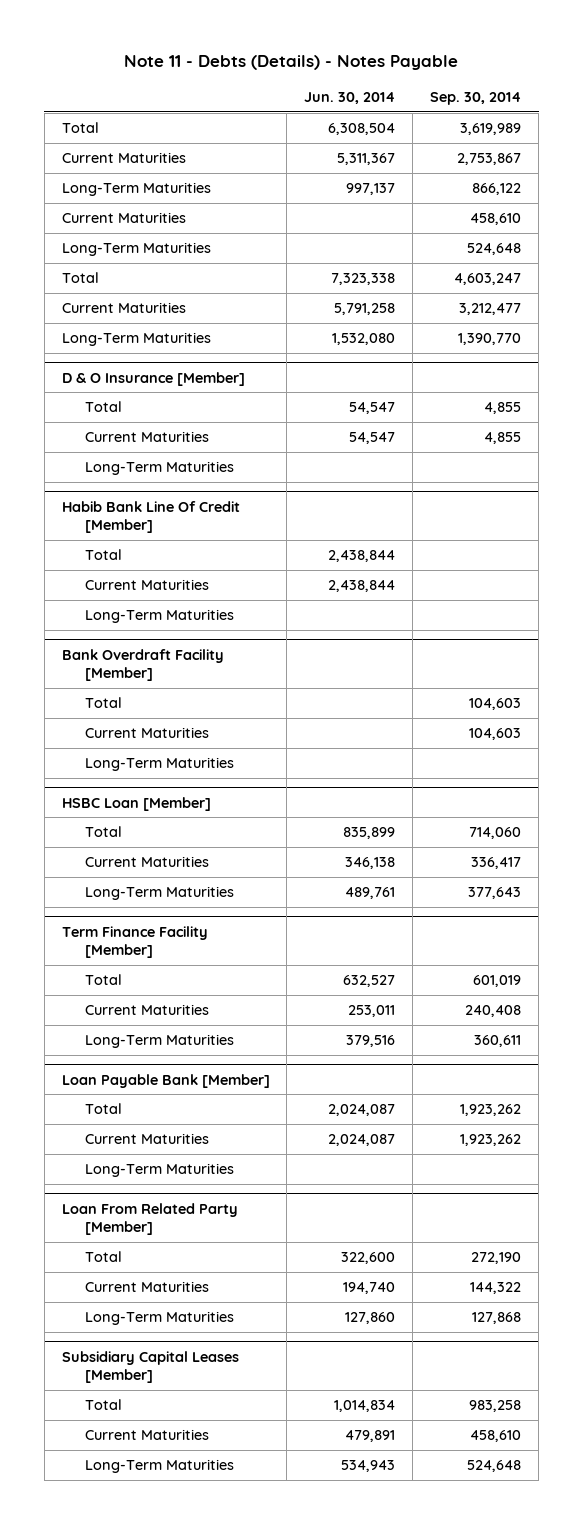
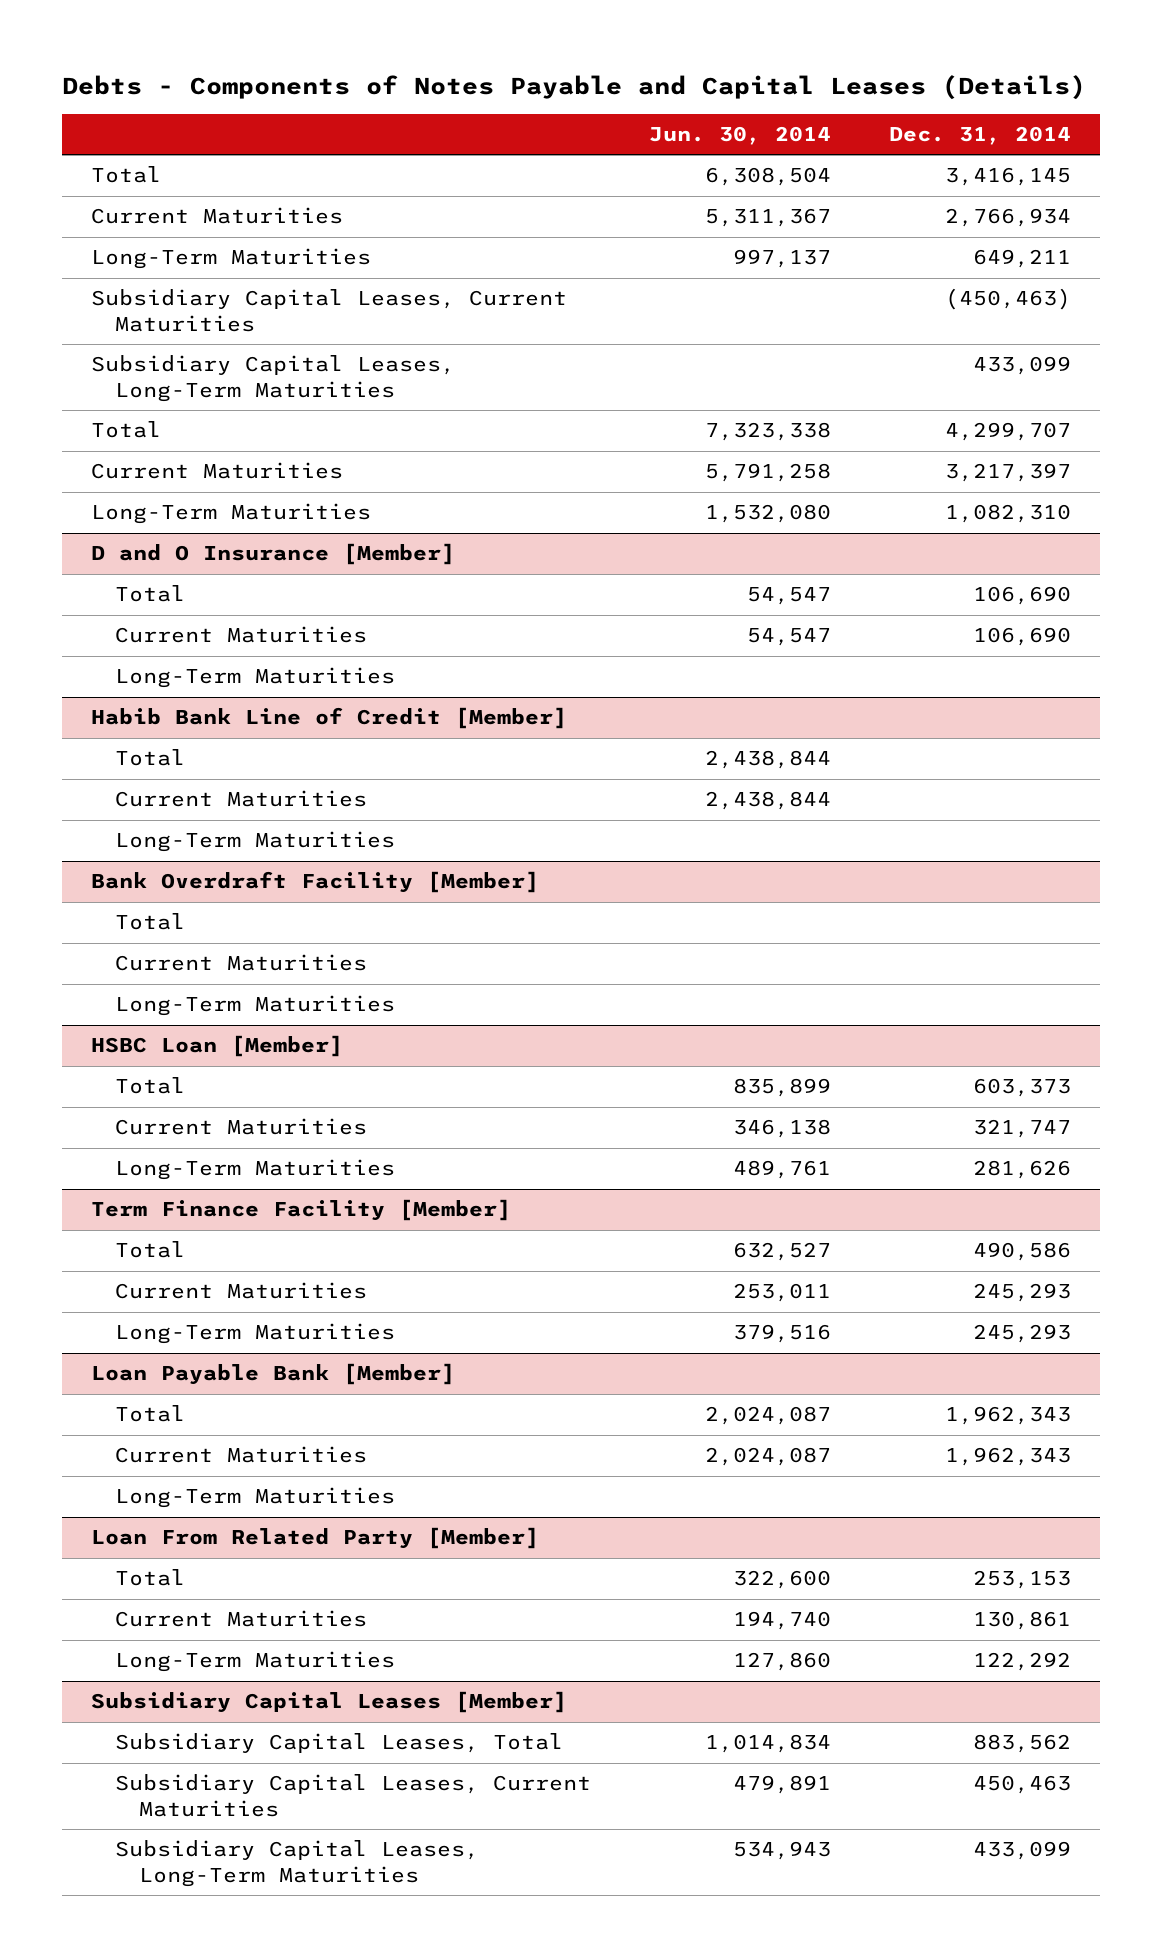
[124,54,459,70] Note 11 - Debts (Details) - Notes Payable -> [62,74,1087,100] Debts - Components of Notes Payable and Capital Leases (Details)
[430,91,522,105] Sep. 30, 2014 -> none
none -> [888,125,1071,145] Dec. 31, 2014
[61,212,186,224] Current Maturities -> [91,289,568,332] Subsidiary Capital Leases, Current Maturities
[61,242,211,257] Long-Term Maturities -> [91,355,456,402] Subsidiary Capital Leases, Long-Term Maturities
[61,371,245,386] D & O Insurance [Member] -> [91,543,456,566] D and O Insurance [Member]
[61,500,240,534] Habib Bank Line Of Credit [Member] -> [91,707,568,730] Habib Bank Line of Credit [Member]
[84,1399,122,1411] Total -> [115,1733,564,1754] Subsidiary Capital Leases, Total
[84,1429,209,1441] Current Maturities -> [115,1774,592,1817] Subsidiary Capital Leases, Current Maturities
[84,1459,234,1474] Long-Term Maturities -> [115,1840,480,1887] Subsidiary Capital Leases, Long-Term Maturities

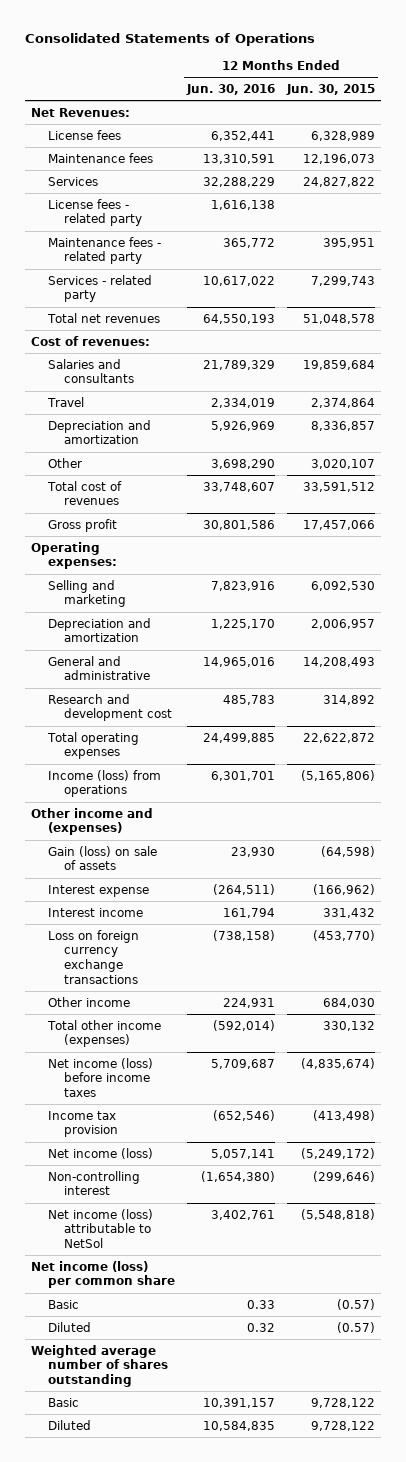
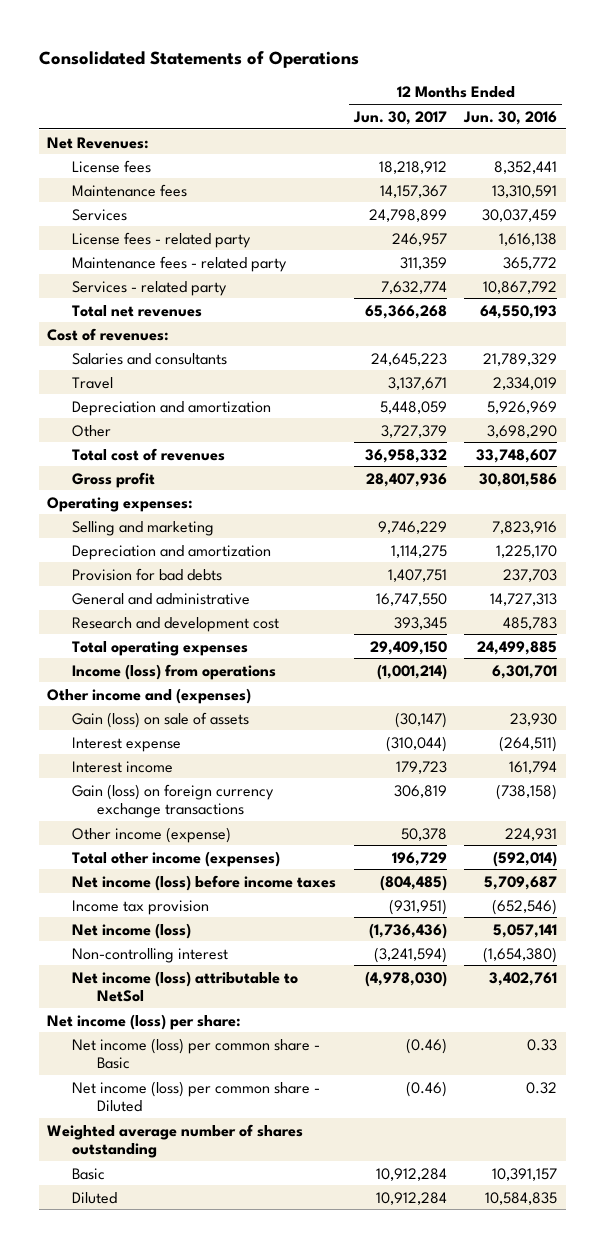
[285,84,375,96] Jun. 30, 2015 -> none
none -> [352,110,447,125] Jun. 30, 2017
[210,130,275,141] 6,352,441 -> [494,160,558,174] 8,352,441
[202,176,275,187] 32,288,229 -> [482,208,558,222] 30,037,459
[202,275,275,286] 10,617,022 -> [483,280,558,294] 10,867,792
none -> [72,567,223,581] Provision for bad debts
[202,656,275,667] 14,965,016 -> [490,592,558,606] 14,727,313
[47,929,139,984] Loss on foreign currency exchange transactions -> [72,783,275,819] Gain (loss) on foreign currency exchange transactions
[47,996,130,1007] Other income -> [72,826,232,843] Other income (expense)
[31,1260,175,1289] Net income (loss) per common share -> [47,1013,242,1030] Net income (loss) per share:
[47,1299,79,1309] Basic -> [72,1037,321,1070] Net income (loss) per common share - Basic
[47,1321,91,1332] Diluted -> [72,1080,321,1113] Net income (loss) per common share - Diluted

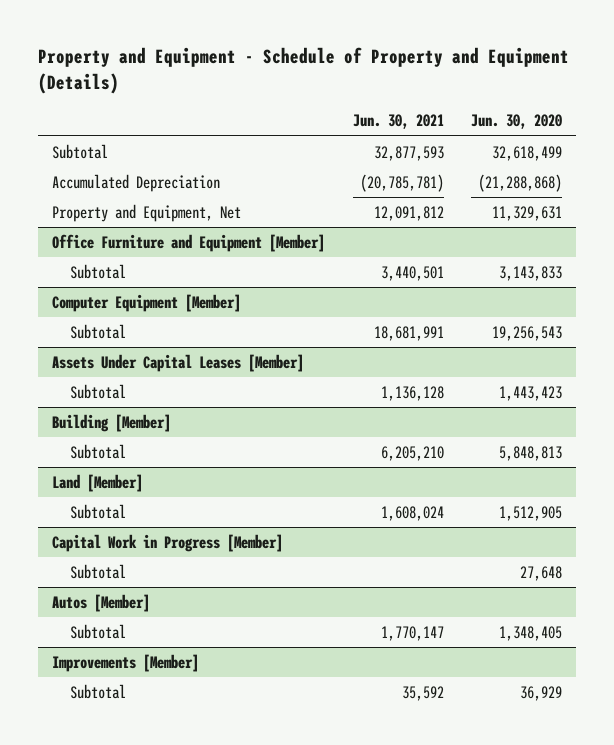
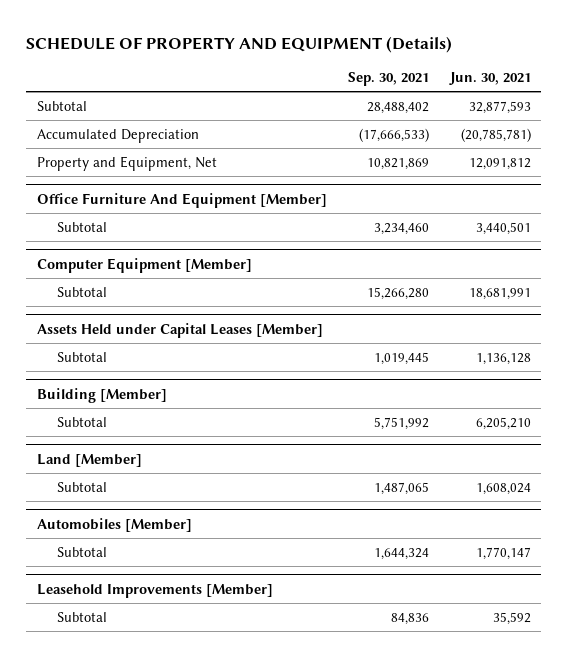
[37,47,569,94] Property and Equipment - Schedule of Property and Equipment (Details) -> [26,36,453,54] SCHEDULE OF PROPERTY AND EQUIPMENT (Details)
[471,114,563,130] Jun. 30, 2020 -> none
none -> [347,72,429,87] Sep. 30, 2021
[51,233,325,252] Office Furniture and Equipment [Member] -> [36,192,327,208] Office Furniture And Equipment [Member]
[51,353,304,372] Assets Under Capital Leases [Member] -> [36,322,323,338] Assets Held under Capital Leases [Member]
[51,533,283,552] Capital Work in Progress [Member] -> none
[70,563,127,579] Subtotal -> none
[51,593,150,612] Autos [Member] -> [36,517,192,532] Automobiles [Member]
[51,653,199,672] Improvements [Member] -> [36,583,273,598] Leasehold Improvements [Member]

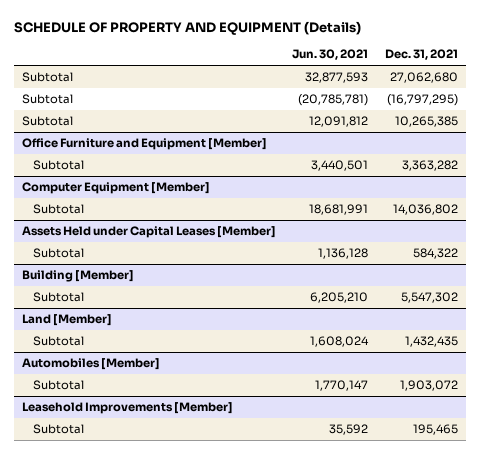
[347,72,429,87] Sep. 30, 2021 -> none
none -> [384,49,458,61] Dec. 31, 2021
[36,128,199,143] Accumulated Depreciation -> [22,94,74,105] Subtotal
[36,155,217,171] Property and Equipment, Net -> [22,116,74,127] Subtotal
[36,192,327,208] Office Furniture And Equipment [Member] -> [22,138,268,151] Office Furniture and Equipment [Member]

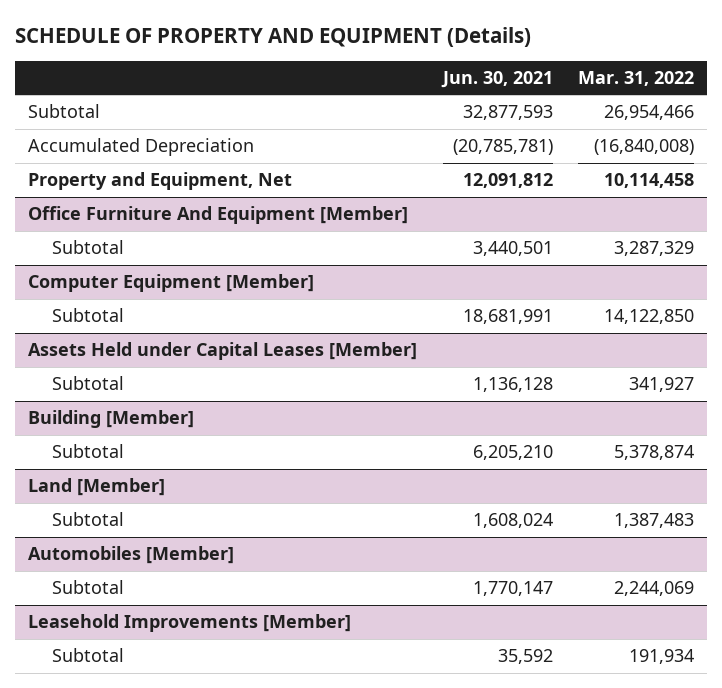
[384,49,458,61] Dec. 31, 2021 -> none
none -> [578,70,695,86] Mar. 31, 2022
[22,94,74,105] Subtotal -> [28,138,255,157] Accumulated Depreciation
[22,116,74,127] Subtotal -> [28,172,293,191] Property and Equipment, Net
[22,138,268,151] Office Furniture and Equipment [Member] -> [28,206,409,225] Office Furniture And Equipment [Member]

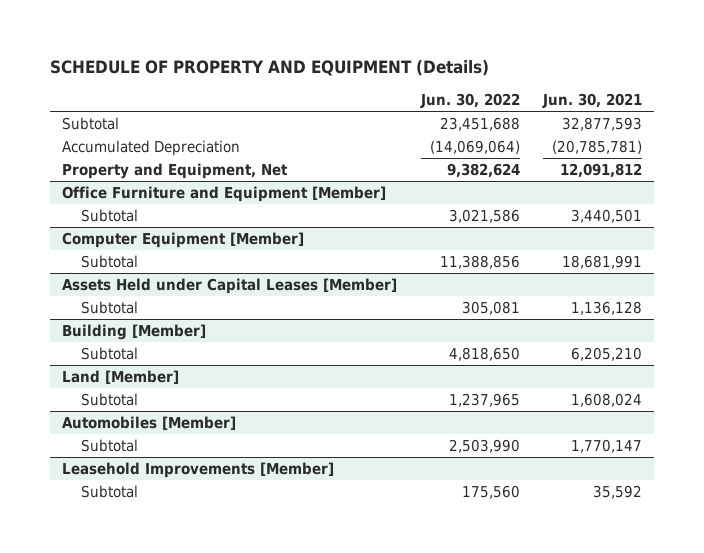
[578,70,695,86] Mar. 31, 2022 -> none
none -> [419,92,520,108] Jun. 30, 2022
[28,206,409,225] Office Furniture And Equipment [Member] -> [61,185,386,202] Office Furniture and Equipment [Member]

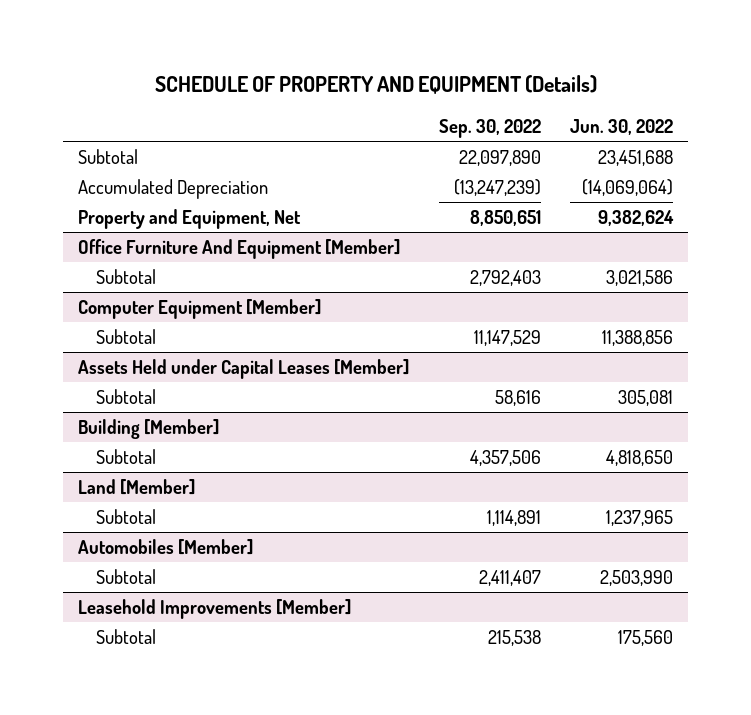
[542,92,643,108] Jun. 30, 2021 -> none
none -> [438,119,541,139] Sep. 30, 2022
[61,185,386,202] Office Furniture and Equipment [Member] -> [78,238,401,259] Office Furniture And Equipment [Member]

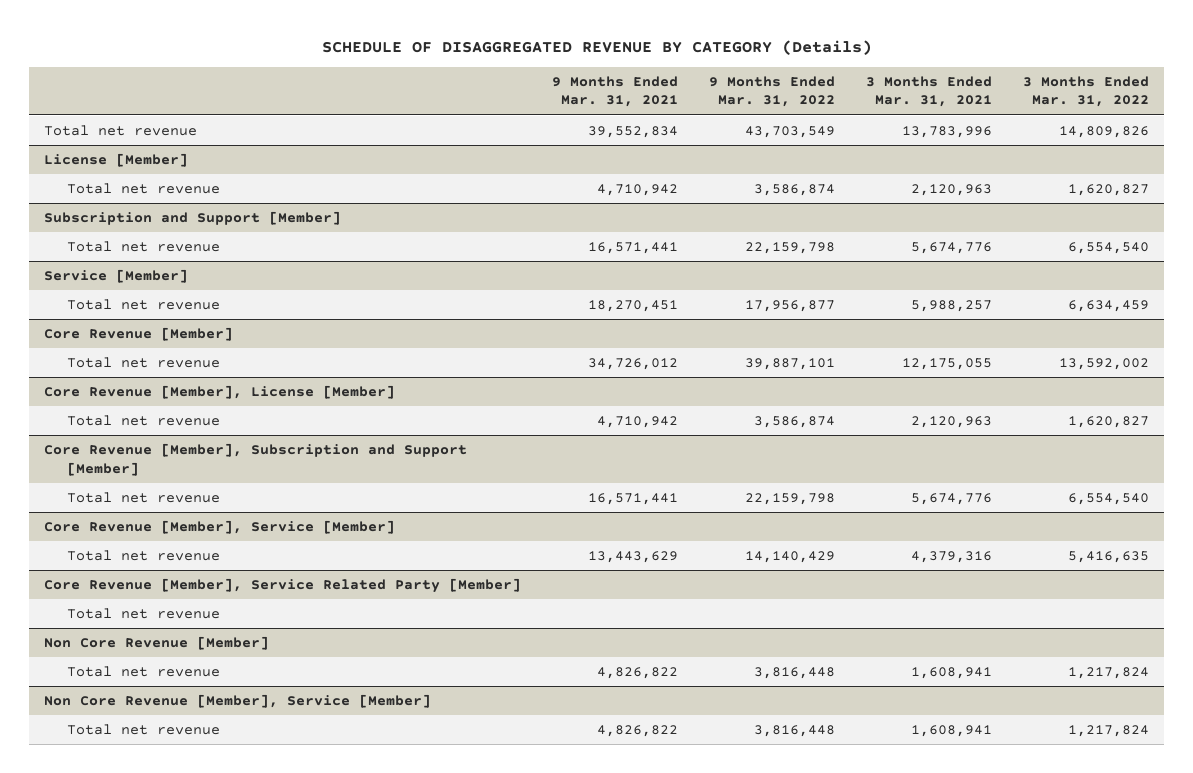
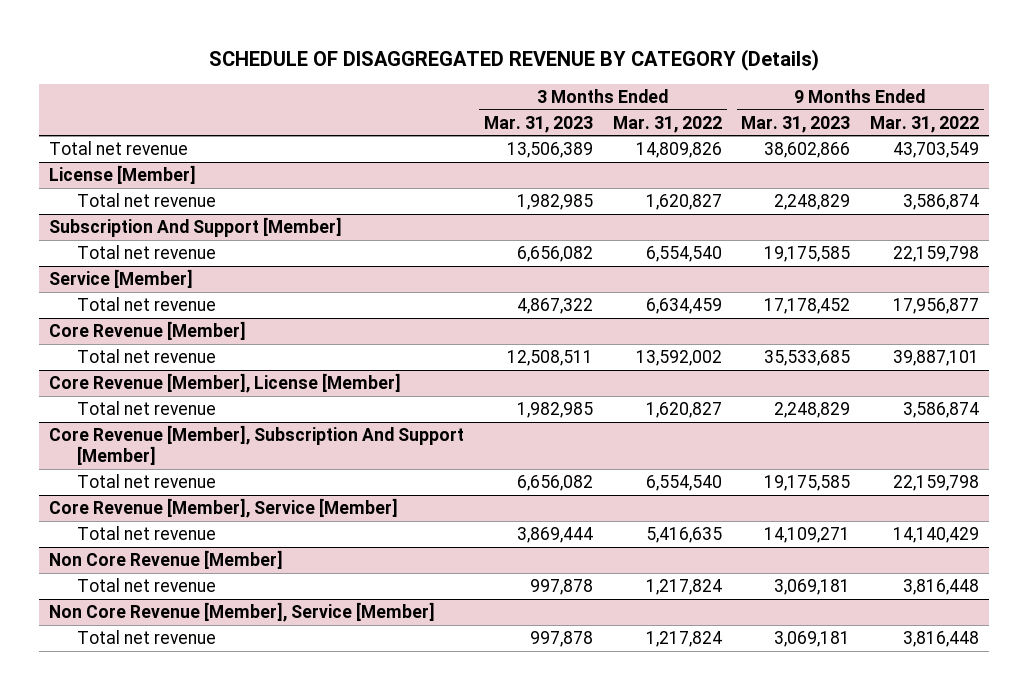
[552,75,679,108] 9 Months Ended Mar. 31, 2021 -> none
[865,75,992,108] 3 Months Ended Mar. 31, 2021 -> none
none -> [483,115,593,133] Mar. 31, 2023
none -> [741,115,851,133] Mar. 31, 2023
[44,211,342,226] Subscription and Support [Member] -> [48,217,342,238] Subscription And Support [Member]
[44,443,468,476] Core Revenue [Member], Subscription and Support [Member] -> [48,425,464,466] Core Revenue [Member], Subscription And Support [Member]
[44,578,522,594] Core Revenue [Member], Service Related Party [Member] -> none
[66,608,220,620] Total net revenue -> none

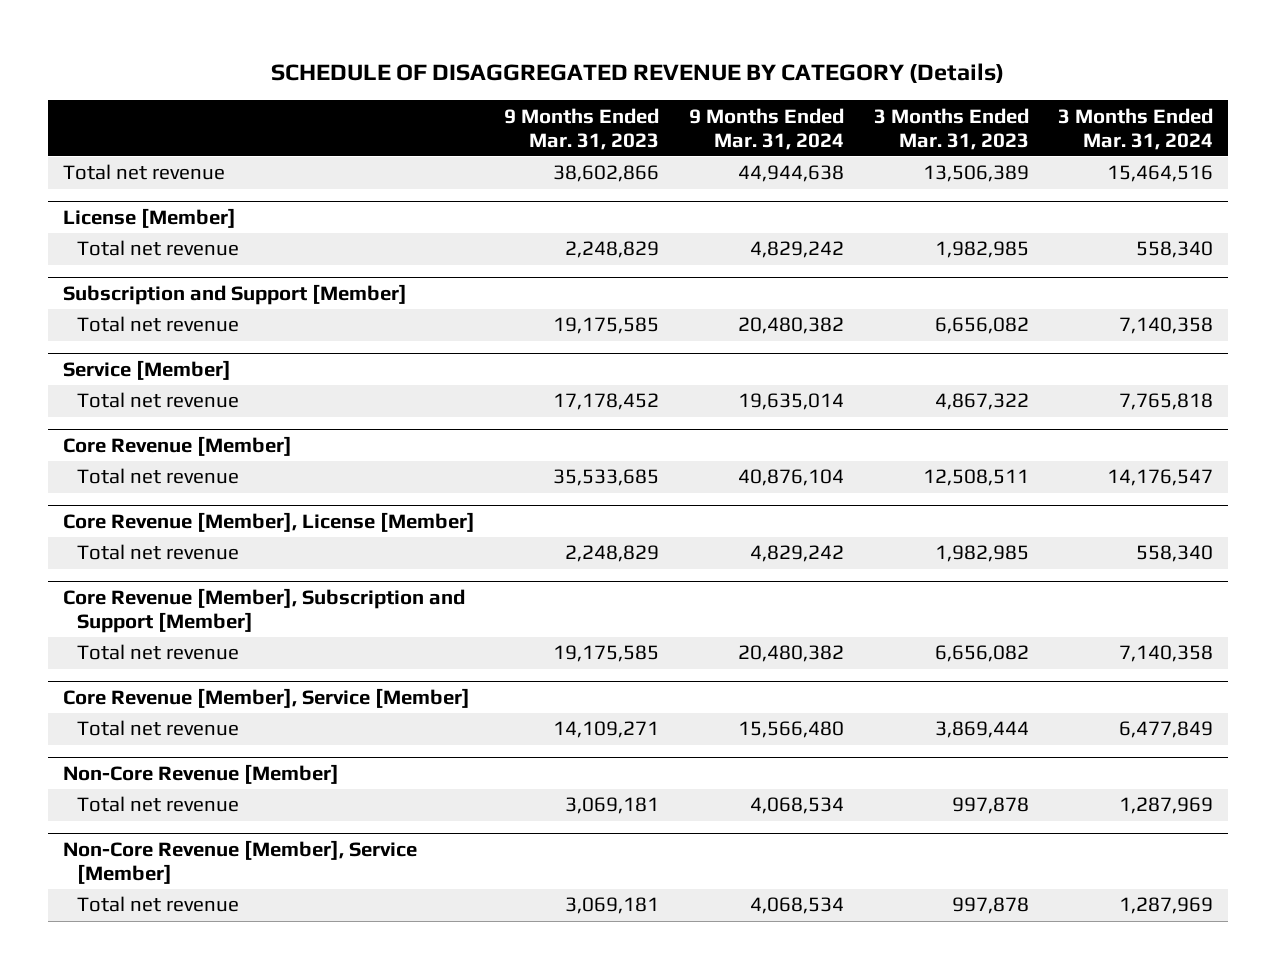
[612,115,722,133] Mar. 31, 2022 -> none
[870,115,980,133] Mar. 31, 2022 -> none
none -> [688,107,844,150] 9 Months Ended Mar. 31, 2024
none -> [1058,107,1214,150] 3 Months Ended Mar. 31, 2024
[48,217,342,238] Subscription And Support [Member] -> [62,283,407,305] Subscription and Support [Member]
[48,425,464,466] Core Revenue [Member], Subscription And Support [Member] -> [62,587,465,633] Core Revenue [Member], Subscription and Support [Member]
[48,550,283,570] Non Core Revenue [Member] -> [62,763,339,784] Non-Core Revenue [Member]
[48,602,435,623] Non Core Revenue [Member], Service [Member] -> [62,839,417,884] Non-Core Revenue [Member], Service [Member]

